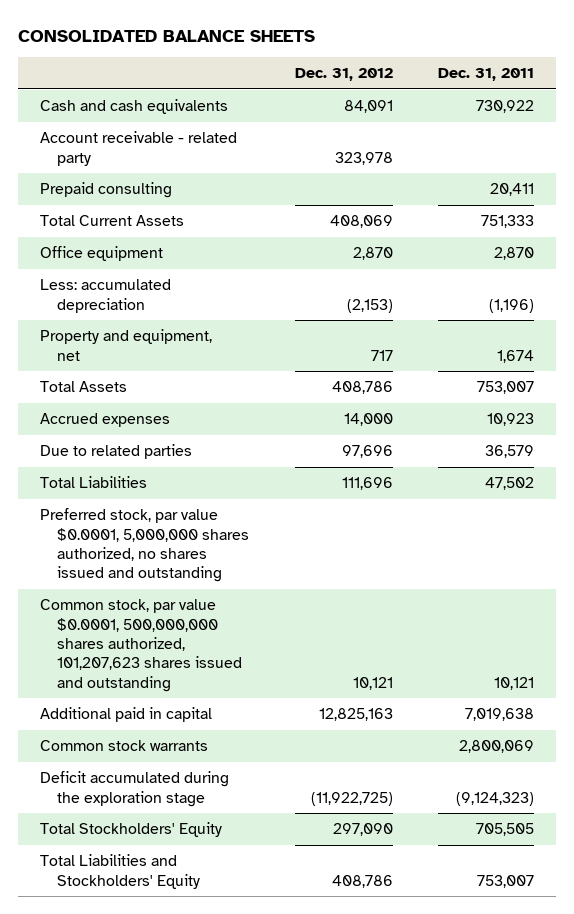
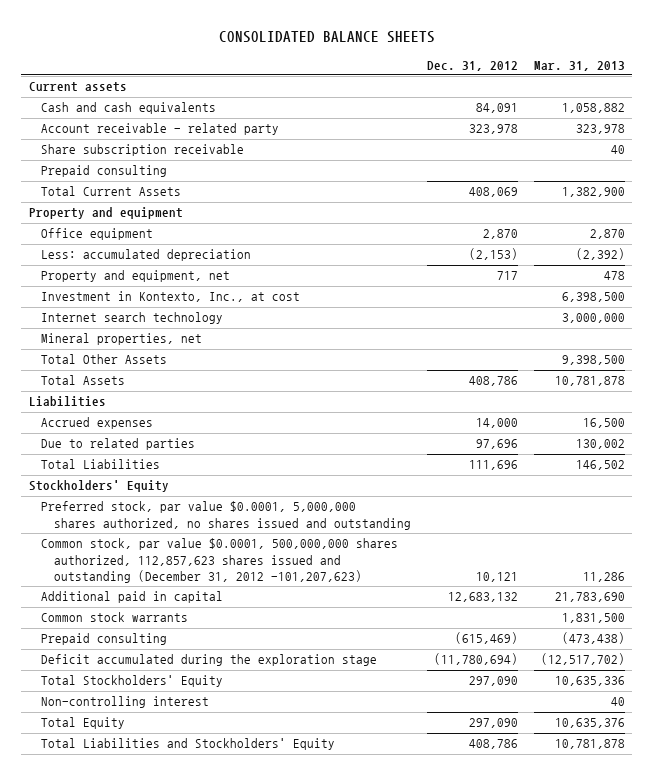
[437,68,534,82] Dec. 31, 2011 -> none
none -> [533,60,625,71] Mar. 31, 2013
none -> [29,82,128,93] Current assets
none -> [41,144,245,157] Share subscription receivable
none -> [29,207,184,220] Property and equipment
none -> [41,291,301,303] Investment in Kontexto, Inc., at cost
none -> [41,312,224,325] Internet search technology
none -> [41,333,203,346] Mineral properties, net
none -> [41,354,168,365] Total Other Assets
none -> [29,396,107,408] Liabilities
none -> [29,480,170,493] Stockholders' Equity
[40,599,243,692] Common stock, par value $0.0001, 500,000,000 shares authorized, 101,207,623 shares issued and outstanding -> [41,538,399,584] Common stock, par value $0.0001, 500,000,000 shares authorized, 112,857,623 shares issued and outstanding (December 31, 2012 -101,207,623)
[318,708,393,722] 12,825,163 -> [447,592,518,603] 12,683,132
none -> [41,633,168,646] Prepaid consulting
[310,791,393,806] (11,922,725) -> [433,653,518,666] (11,780,694)
none -> [41,696,210,709] Non-controlling interest
none -> [41,717,126,730] Total Equity

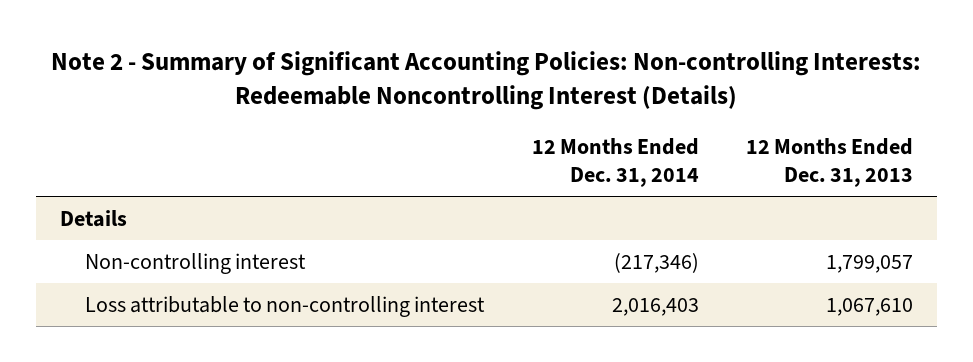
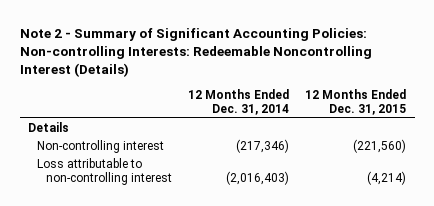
[746,138,914,187] 12 Months Ended Dec. 31, 2013 -> none
none -> [305,89,407,116] 12 Months Ended Dec. 31, 2015
[611,297,699,316] 2,016,403 -> [226,170,290,185] (2,016,403)

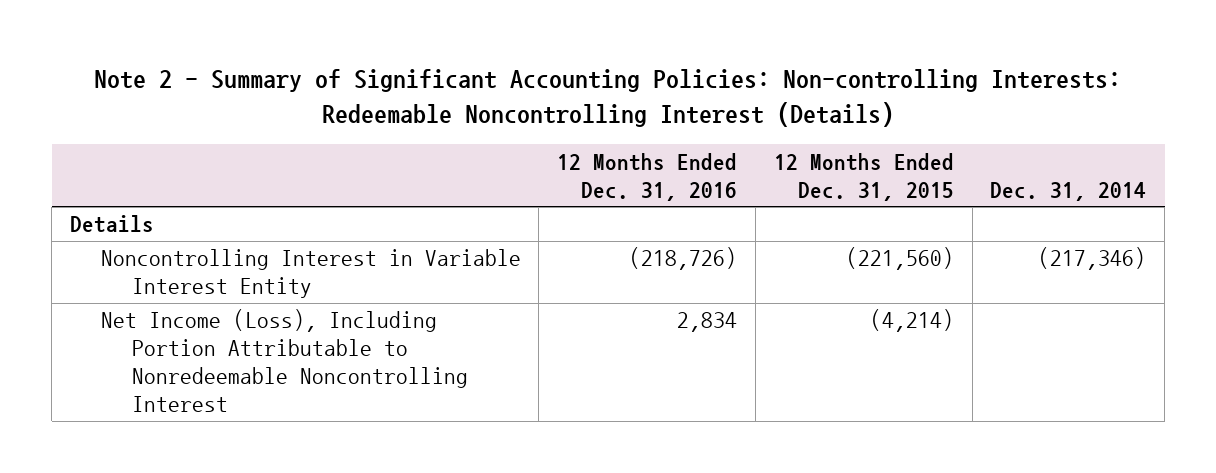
[188,89,290,116] 12 Months Ended Dec. 31, 2014 -> none
none -> [557,152,738,201] 12 Months Ended Dec. 31, 2016
none -> [990,181,1147,201] Dec. 31, 2014
[36,139,164,153] Non-controlling interest -> [100,249,521,299] Noncontrolling Interest in Variable Interest Entity
[36,157,172,185] Loss attributable to non-controlling interest -> [100,309,468,413] Net Income (Loss), Including Portion Attributable to Nonredeemable Noncontrolling Interest

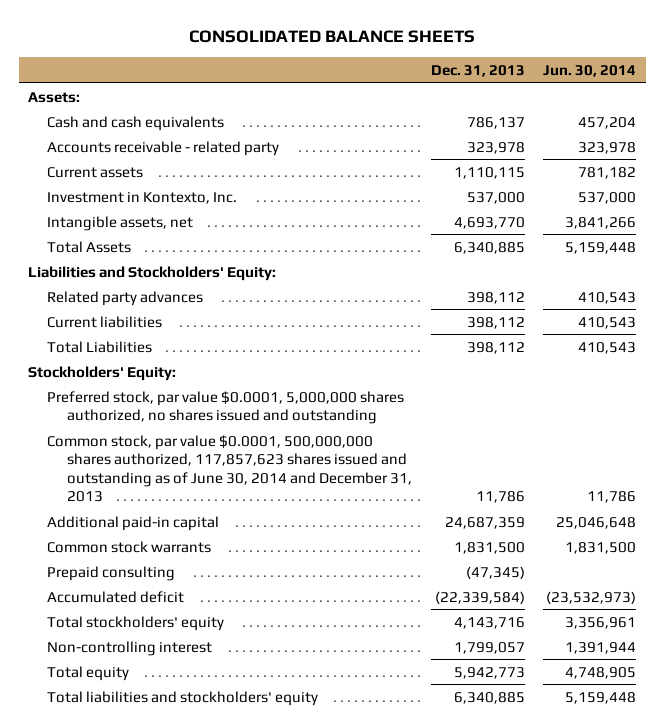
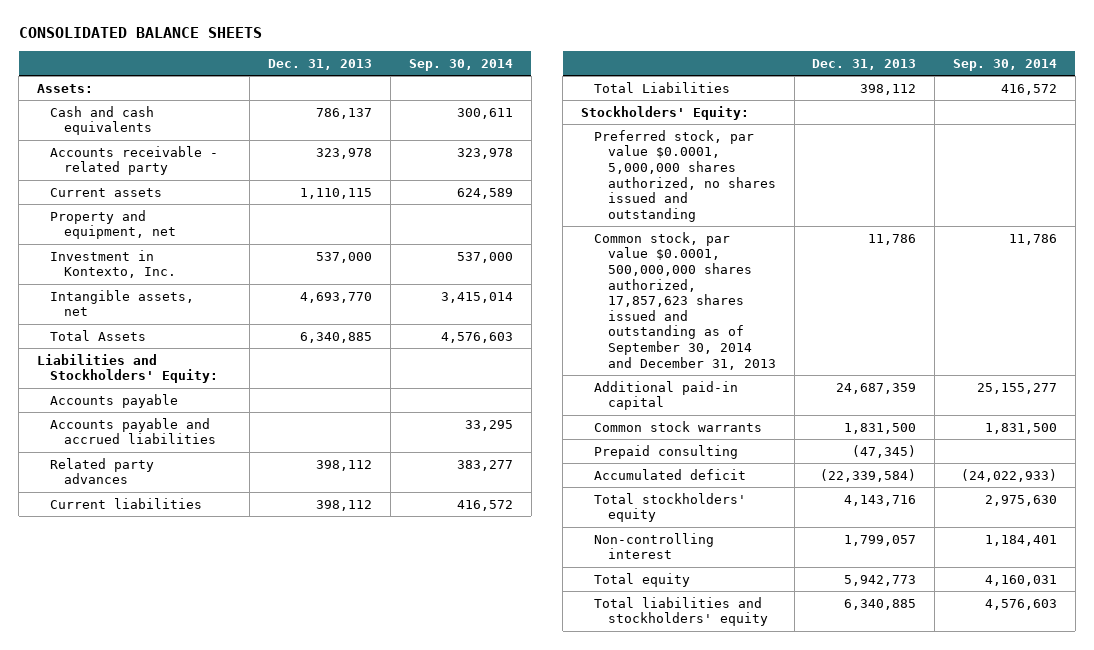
[543,65,637,78] Jun. 30, 2014 -> none
none -> [409,58,514,71] Sep. 30, 2014
none -> [50,209,176,240] Property and equipment, net
none -> [50,393,179,408] Accounts payable
none -> [50,417,216,445] Accounts payable and accrued liabilities
[47,434,412,503] Common stock, par value $0.0001, 500,000,000 shares authorized, 117,857,623 shares issued and outstanding as of June 30, 2014 and December 31, 2013 -> [594,231,776,370] Common stock, par value $0.0001, 500,000,000 shares authorized, 17,857,623 shares issued and outstanding as of September 30, 2014 and December 31, 2013

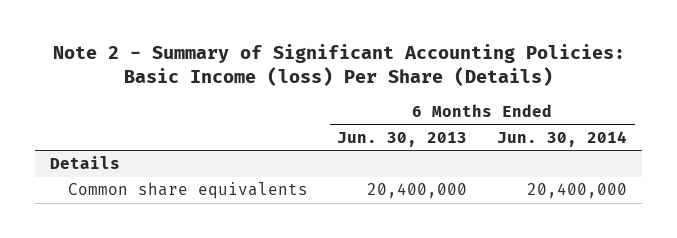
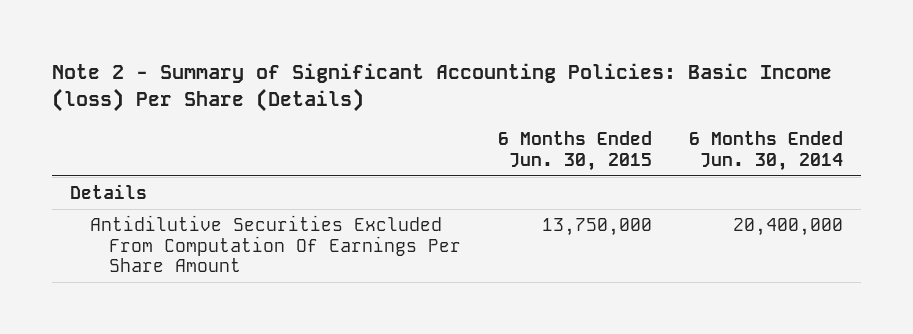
[337,131,468,147] Jun. 30, 2013 -> none
none -> [498,131,653,171] 6 Months Ended Jun. 30, 2015
[67,182,308,200] Common share equivalents -> [89,215,462,273] Antidilutive Securities Excluded From Computation Of Earnings Per Share Amount

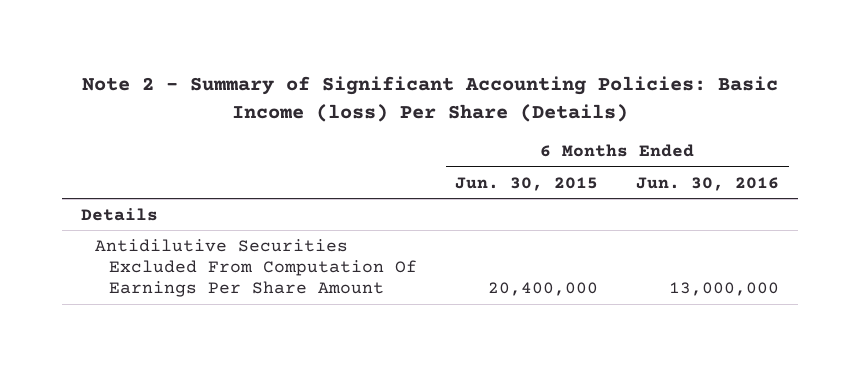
[688,131,843,171] 6 Months Ended Jun. 30, 2014 -> none
none -> [636,176,780,191] Jun. 30, 2016
[542,218,653,237] 13,750,000 -> [488,282,599,297] 20,400,000

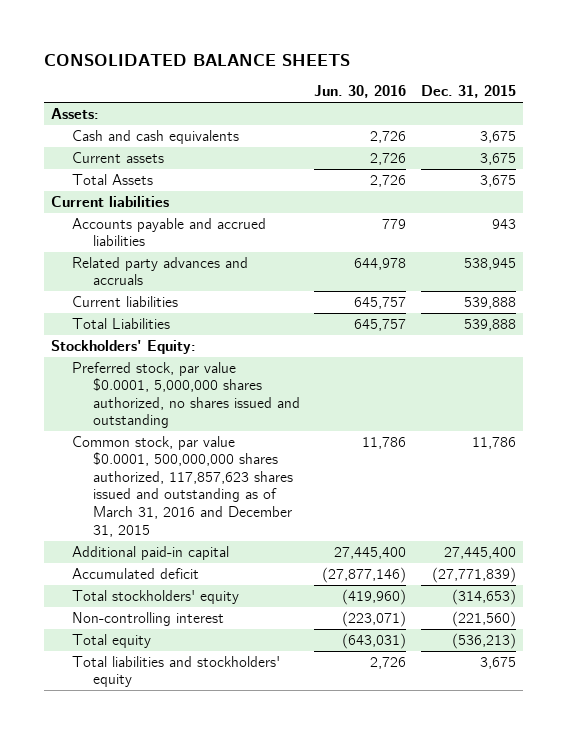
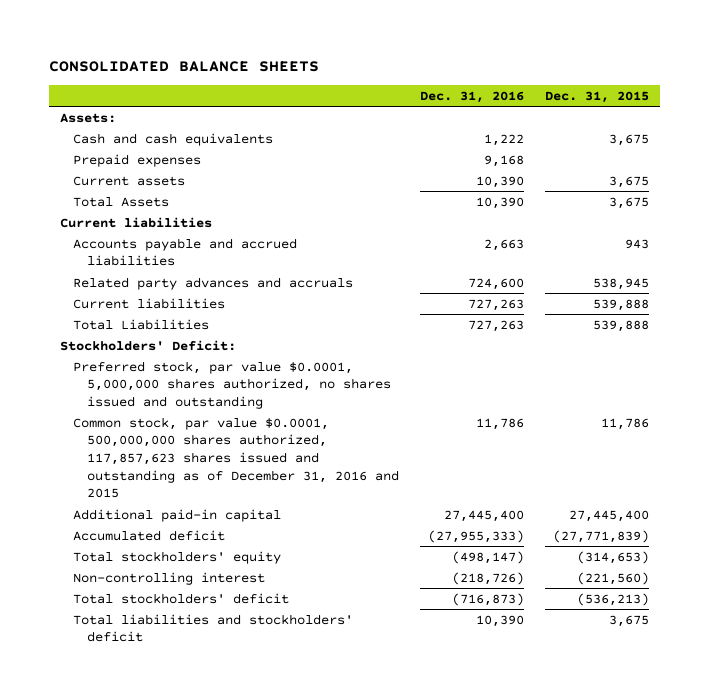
[314,85,407,99] Jun. 30, 2016 -> none
none -> [419,90,524,103] Dec. 31, 2016
none -> [73,153,202,167] Prepaid expenses
[51,339,197,354] Stockholders' Equity: -> [59,339,236,351] Stockholders' Deficit:
[72,435,293,537] Common stock, par value $0.0001, 500,000,000 shares authorized, 117,857,623 shares issued and outstanding as of March 31, 2016 and December 31, 2015 -> [73,416,399,499] Common stock, par value $0.0001, 500,000,000 shares authorized, 117,857,623 shares issued and outstanding as of December 31, 2016 and 2015
[72,633,152,648] Total equity -> [73,592,290,604] Total stockholders' deficit
[72,655,281,688] Total liabilities and stockholders' equity -> [73,613,354,643] Total liabilities and stockholders' deficit

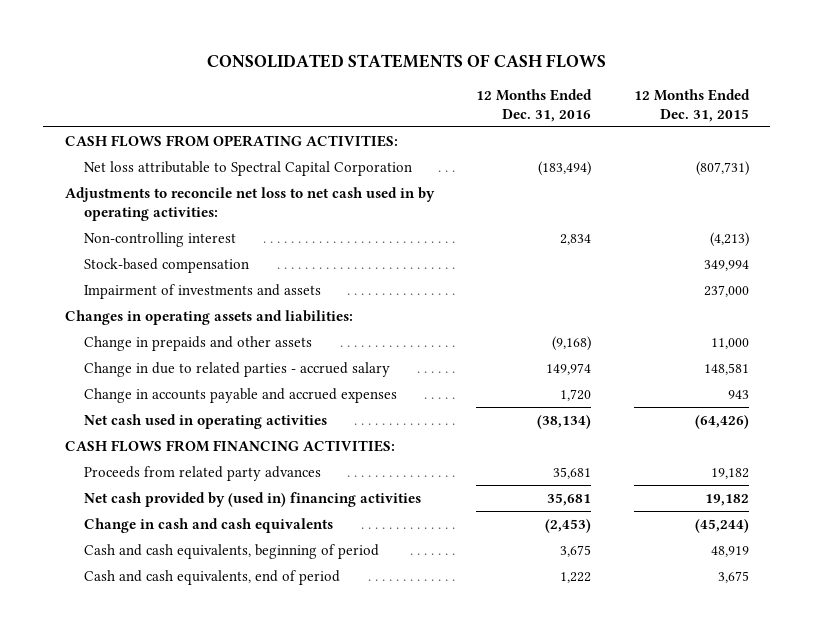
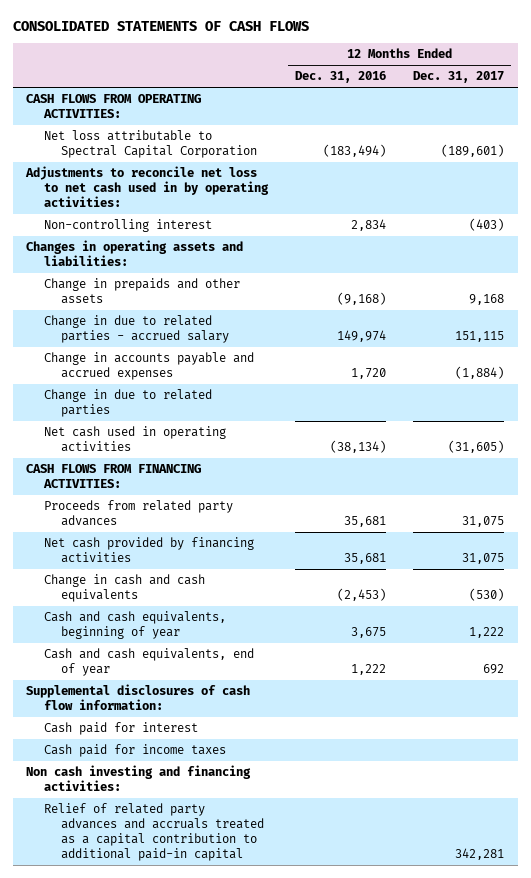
[633,88,750,122] 12 Months Ended Dec. 31, 2015 -> none
none -> [413,71,505,84] Dec. 31, 2017
[83,258,249,274] Stock-based compensation -> none
[83,284,321,300] Impairment of investments and assets -> none
none -> [43,389,212,418] Change in due to related parties
[83,492,421,508] Net cash provided by (used in) financing activities -> [43,537,254,564] Net cash provided by financing activities
[83,544,379,560] Cash and cash equivalents, beginning of period -> [43,611,226,640] Cash and cash equivalents, beginning of year
[83,570,340,586] Cash and cash equivalents, end of period -> [43,648,254,677] Cash and cash equivalents, end of year
none -> [26,684,251,711] Supplemental disclosures of cash flow information:
none -> [43,722,198,736] Cash paid for interest
none -> [43,744,226,758] Cash paid for income taxes
none -> [26,765,252,792] Non cash investing and financing activities:
none -> [43,803,264,862] Relief of related party advances and accruals treated as a capital contribution to additional paid-in capital

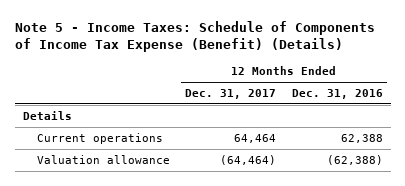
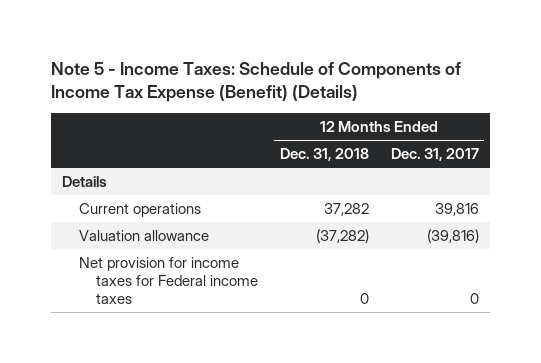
[291,89,383,100] Dec. 31, 2016 -> none
none -> [279,148,369,162] Dec. 31, 2018
[234,133,277,143] 64,464 -> [434,203,479,217] 39,816
[220,154,277,165] (64,464) -> [426,229,479,244] (39,816)
none -> [79,257,258,305] Net provision for income taxes for Federal income taxes

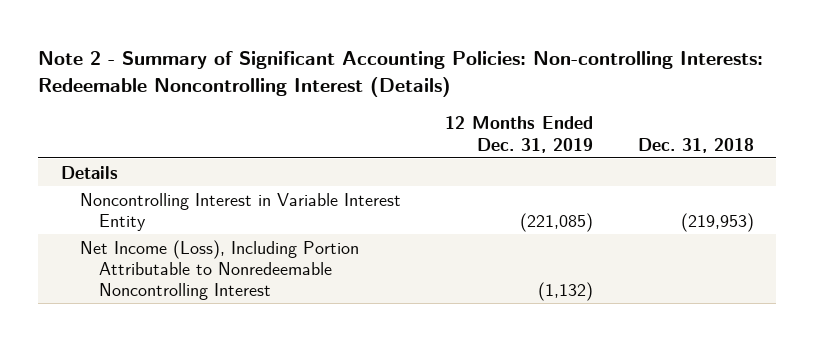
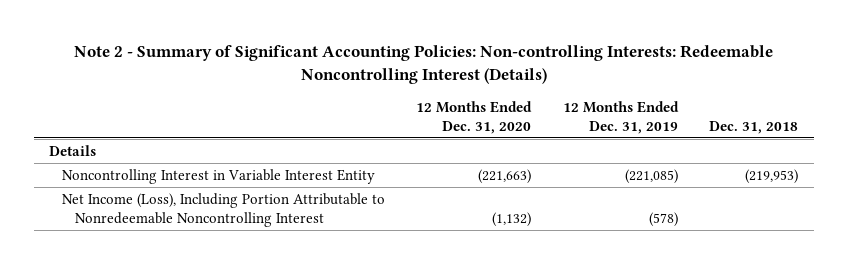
none -> [416,100,533,134] 12 Months Ended Dec. 31, 2020
[538,282,594,302] (1,132) -> [648,211,678,227] (578)

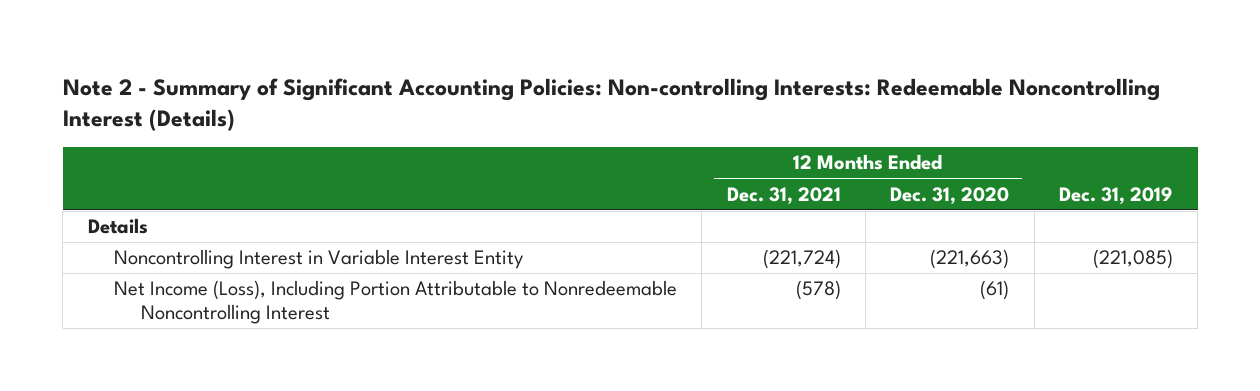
[562,100,679,134] 12 Months Ended Dec. 31, 2019 -> none
[709,120,799,134] Dec. 31, 2018 -> none
none -> [726,186,841,205] Dec. 31, 2021
none -> [1058,186,1173,205] Dec. 31, 2019
[492,211,532,227] (1,132) -> [980,280,1010,301] (61)

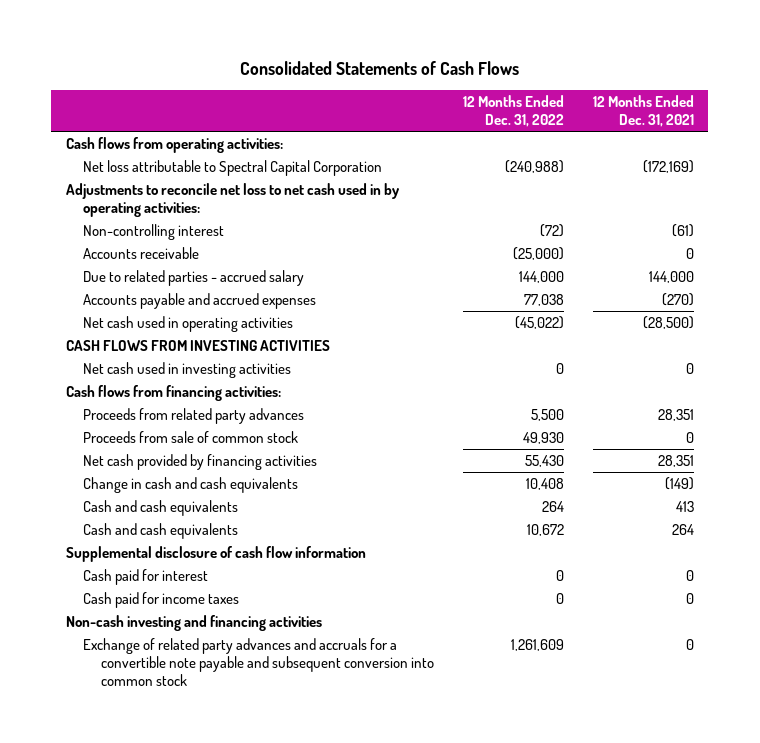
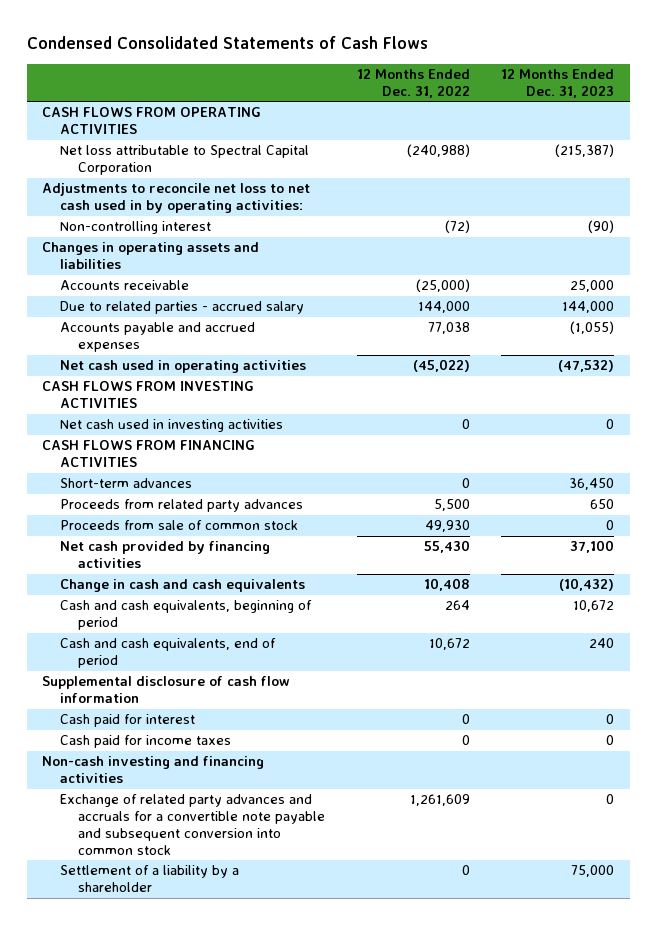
[239,60,519,75] Consolidated Statements of Cash Flows -> [26,36,428,50] Condensed Consolidated Statements of Cash Flows
[592,95,694,128] 12 Months Ended Dec. 31, 2021 -> none
none -> [501,69,615,99] 12 Months Ended Dec. 31, 2023
[65,137,283,154] Cash flows from operating activities: -> [42,107,262,135] CASH FLOWS FROM OPERATING ACTIVITIES
none -> [42,242,260,270] Changes in operating assets and liabilities
[65,385,281,402] Cash flows from financing activities: -> [42,440,256,468] CASH FLOWS FROM FINANCING ACTIVITIES
none -> [60,478,193,489] Short-term advances
[83,500,239,517] Cash and cash equivalents -> [60,600,313,631] Cash and cash equivalents, beginning of period
[83,523,239,540] Cash and cash equivalents -> [60,638,277,669] Cash and cash equivalents, end of period
none -> [60,865,240,893] Settlement of a liability by a shareholder

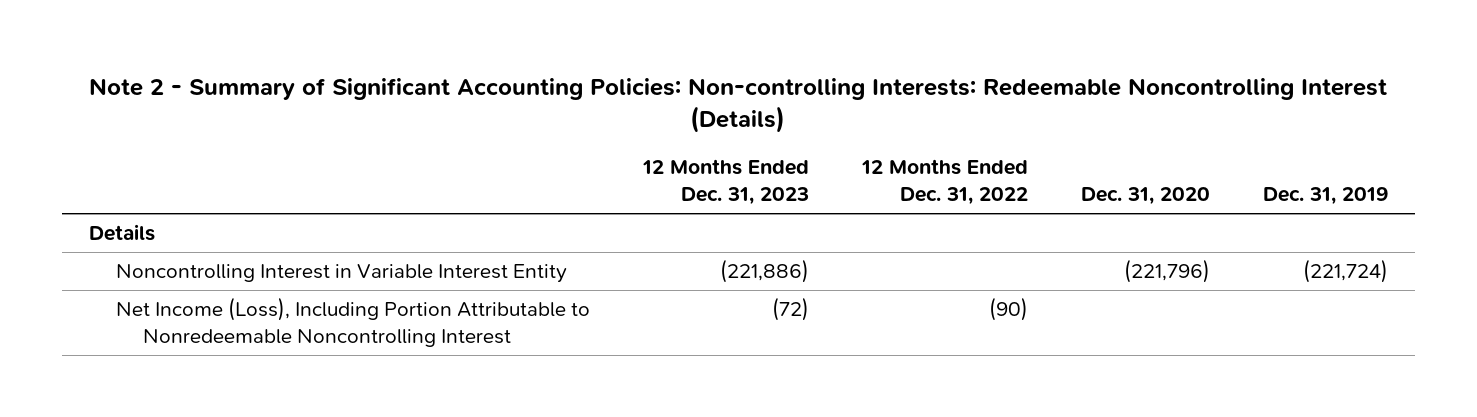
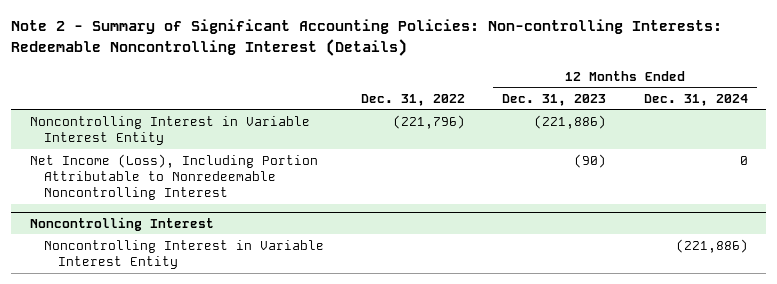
[861,159,1029,206] 12 Months Ended Dec. 31, 2022 -> none
[1081,187,1211,206] Dec. 31, 2020 -> none
[1263,187,1389,206] Dec. 31, 2019 -> none
none -> [360,93,465,106] Dec. 31, 2022
none -> [643,93,748,106] Dec. 31, 2024
[88,223,155,241] Details -> none
[771,296,809,321] (72) -> [574,153,607,168] (90)
none -> [29,216,214,231] Noncontrolling Interest
none -> [43,239,324,270] Noncontrolling Interest in Variable Interest Entity

